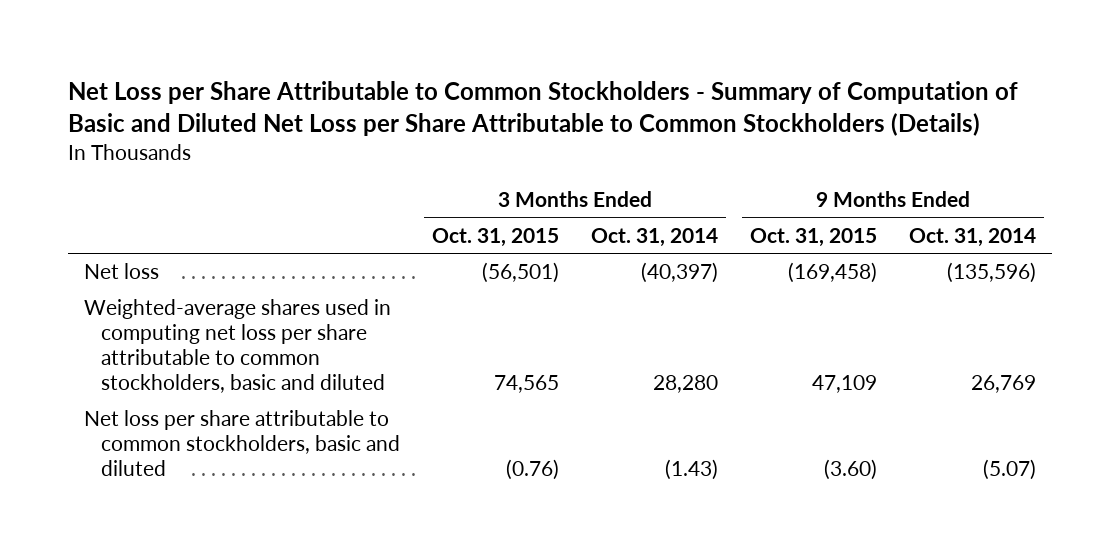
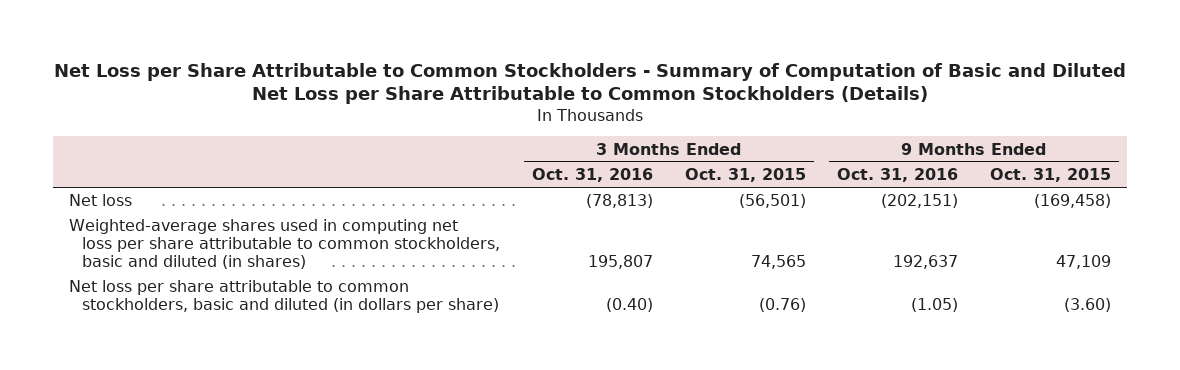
[591,227,719,247] Oct. 31, 2014 -> none
[909,227,1037,247] Oct. 31, 2014 -> none
none -> [531,167,653,182] Oct. 31, 2016
none -> [837,167,959,182] Oct. 31, 2016
[84,299,392,394] Weighted-average shares used in computing net loss per share attributable to common stockholders, basic and diluted -> [68,219,501,269] Weighted-average shares used in computing net loss per share attributable to common stockholders, basic and diluted (in shares)
[84,410,401,477] Net loss per share attributable to common stockholders, basic and diluted -> [68,280,500,314] Net loss per share attributable to common stockholders, basic and diluted (in dollars per share)

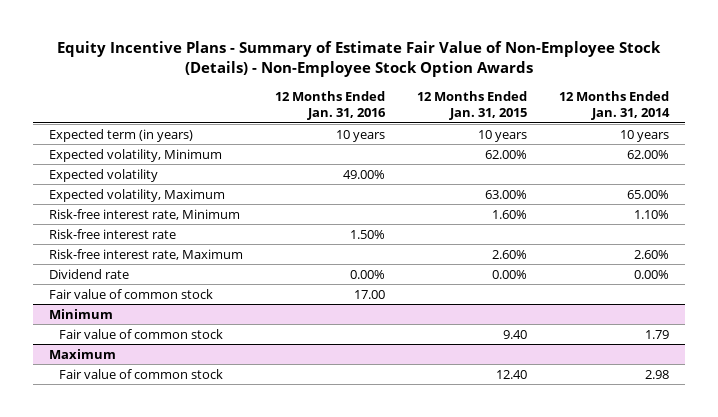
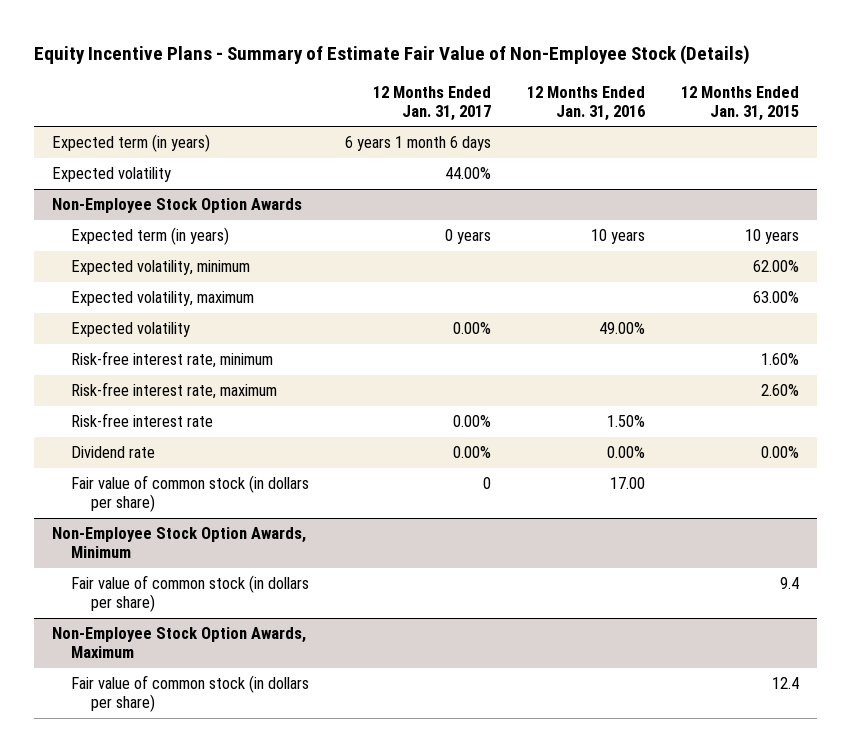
[56,41,661,78] Equity Incentive Plans - Summary of Estimate Fair Value of Non-Employee Stock (Details) - Non-Employee Stock Option Awards -> [34,44,751,65] Equity Incentive Plans - Summary of Estimate Fair Value of Non-Employee Stock (Details)
[558,90,670,121] 12 Months Ended Jan. 31, 2014 -> none
none -> [373,85,492,121] 12 Months Ended Jan. 31, 2017
none -> [52,134,211,153] Expected term (in years)
none -> [52,167,172,183] Expected volatility
none -> [52,198,303,214] Non-Employee Stock Option Awards
[48,148,222,162] Expected volatility, Minimum -> [71,260,251,276] Expected volatility, minimum
none -> [71,291,255,307] Expected volatility, maximum
[48,188,225,202] Expected volatility, Maximum -> none
[48,208,240,220] Risk-free interest rate, Minimum -> [71,351,274,369] Risk-free interest rate, minimum
none -> [71,382,278,400] Risk-free interest rate, maximum
[48,248,243,260] Risk-free interest rate, Maximum -> none
[48,308,113,319] Minimum -> none
[48,348,116,359] Maximum -> none
[48,288,213,299] Fair value of common stock -> [71,475,310,513] Fair value of common stock (in dollars per share)
none -> [52,527,307,559] Non-Employee Stock Option Awards, Minimum
[59,328,224,339] Fair value of common stock -> [71,575,310,613] Fair value of common stock (in dollars per share)
[502,329,527,339] 9.40 -> [780,577,800,590] 9.4
none -> [52,627,307,659] Non-Employee Stock Option Awards, Maximum
[59,368,224,379] Fair value of common stock -> [71,675,310,713] Fair value of common stock (in dollars per share)
[495,369,527,379] 12.40 -> [772,677,800,690] 12.4

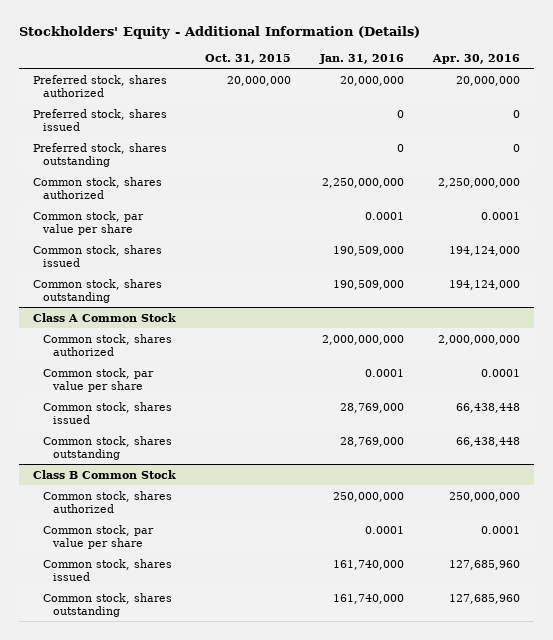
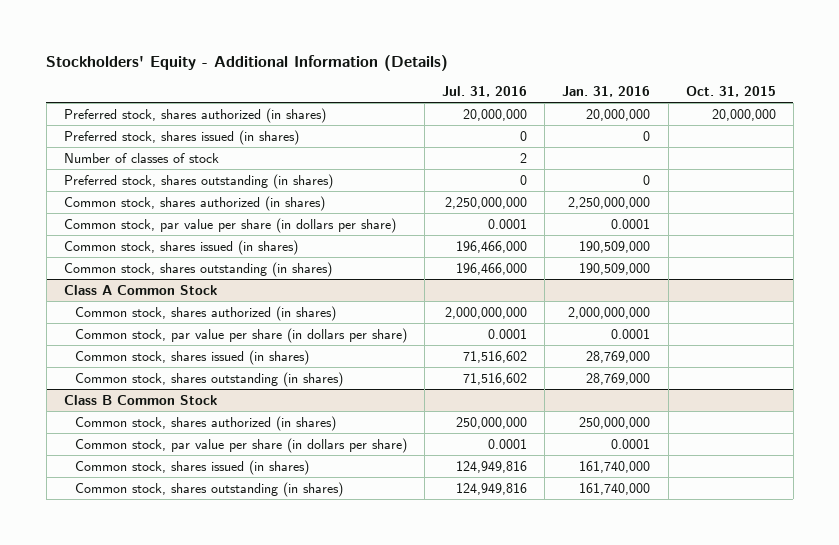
[431,54,520,65] Apr. 30, 2016 -> none
none -> [442,85,528,97] Jul. 31, 2016
[33,74,168,97] Preferred stock, shares authorized -> [63,107,326,123] Preferred stock, shares authorized (in shares)
[33,108,168,131] Preferred stock, shares issued -> [63,129,299,145] Preferred stock, shares issued (in shares)
none -> [63,152,219,163] Number of classes of stock
[33,142,168,167] Preferred stock, shares outstanding -> [63,173,333,189] Preferred stock, shares outstanding (in shares)
[33,176,163,199] Common stock, shares authorized -> [63,195,325,211] Common stock, shares authorized (in shares)
[33,210,145,235] Common stock, par value per share -> [63,217,396,233] Common stock, par value per share (in dollars per share)
[33,244,163,267] Common stock, shares issued -> [63,239,298,255] Common stock, shares issued (in shares)
[33,278,163,303] Common stock, shares outstanding -> [63,261,332,277] Common stock, shares outstanding (in shares)
[43,333,173,356] Common stock, shares authorized -> [75,305,337,321] Common stock, shares authorized (in shares)
[43,367,155,392] Common stock, par value per share -> [75,327,408,343] Common stock, par value per share (in dollars per share)
[43,401,173,424] Common stock, shares issued -> [75,349,310,365] Common stock, shares issued (in shares)
[43,435,173,460] Common stock, shares outstanding -> [75,371,344,387] Common stock, shares outstanding (in shares)
[43,490,173,513] Common stock, shares authorized -> [75,415,337,431] Common stock, shares authorized (in shares)
[43,524,155,549] Common stock, par value per share -> [75,437,408,453] Common stock, par value per share (in dollars per share)
[43,558,173,581] Common stock, shares issued -> [75,459,310,475] Common stock, shares issued (in shares)
[43,592,173,617] Common stock, shares outstanding -> [75,481,344,497] Common stock, shares outstanding (in shares)

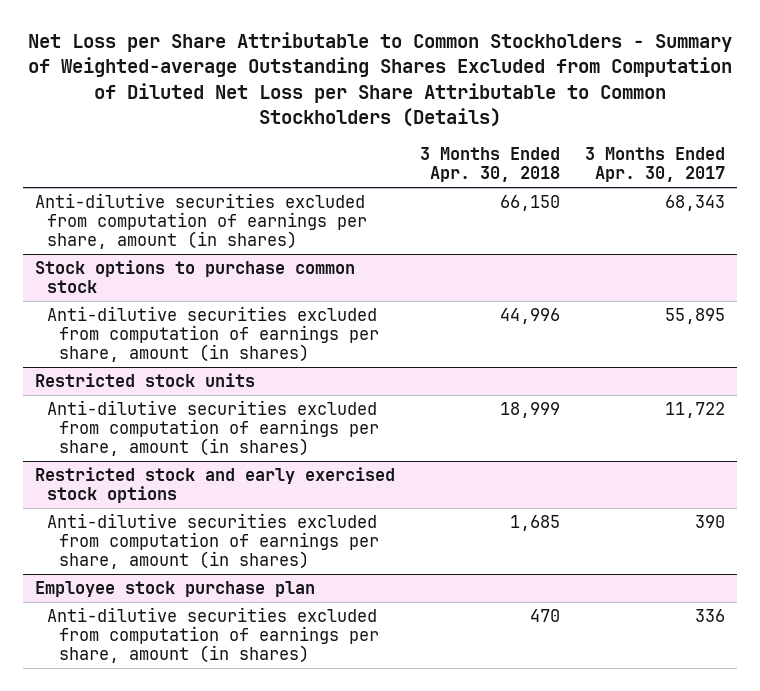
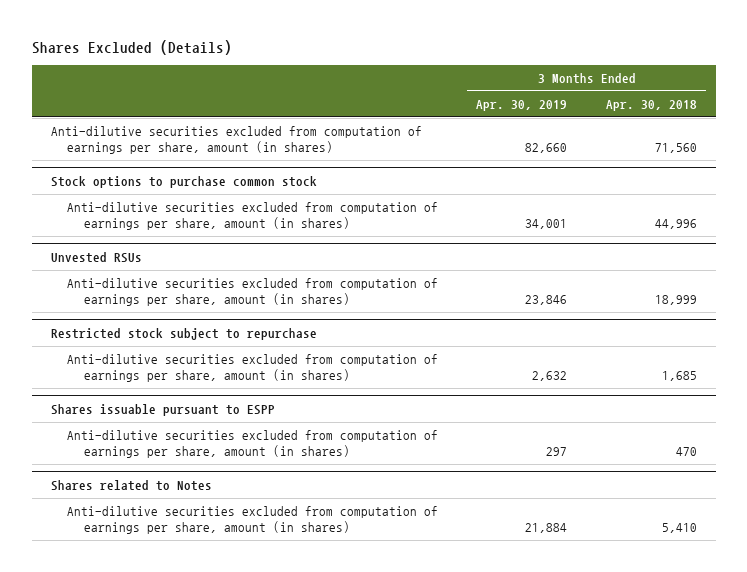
[27,31,732,127] Net Loss per Share Attributable to Common Stockholders - Summary of Weighted-average Outstanding Shares Excluded from Computation of Diluted Net Loss per Share Attributable to Common Stockholders (Details) -> [31,39,232,55] Shares Excluded (Details)
[584,147,725,183] 3 Months Ended Apr. 30, 2017 -> none
none -> [476,100,568,112] Apr. 30, 2019
[499,195,560,212] 66,150 -> [654,142,697,153] 71,560
[34,373,255,388] Restricted stock units -> [50,252,142,264] Unvested RSUs
[34,467,395,504] Restricted stock and early exercised stock options -> [50,328,317,341] Restricted stock subject to repurchase
[34,581,315,598] Employee stock purchase plan -> none
none -> [50,404,275,417] Shares issuable pursuant to ESPP
none -> [50,480,212,492] Shares related to Notes
none -> [67,506,439,534] Anti-dilutive securities excluded from computation of earnings per share, amount (in shares)

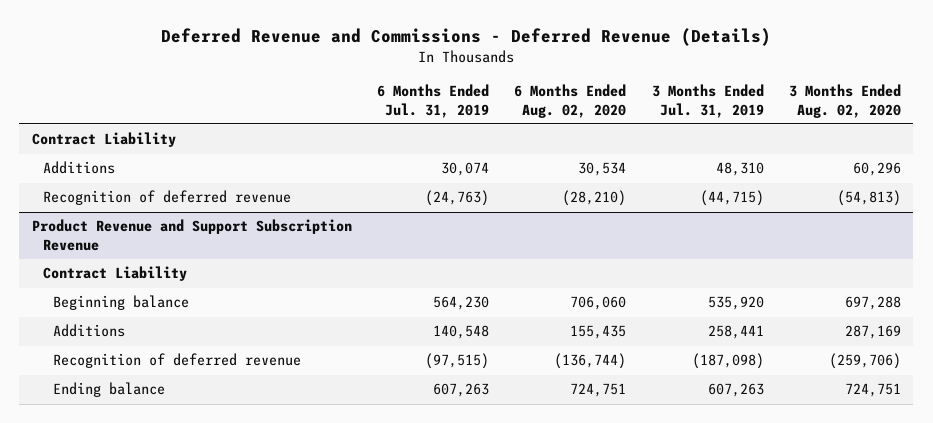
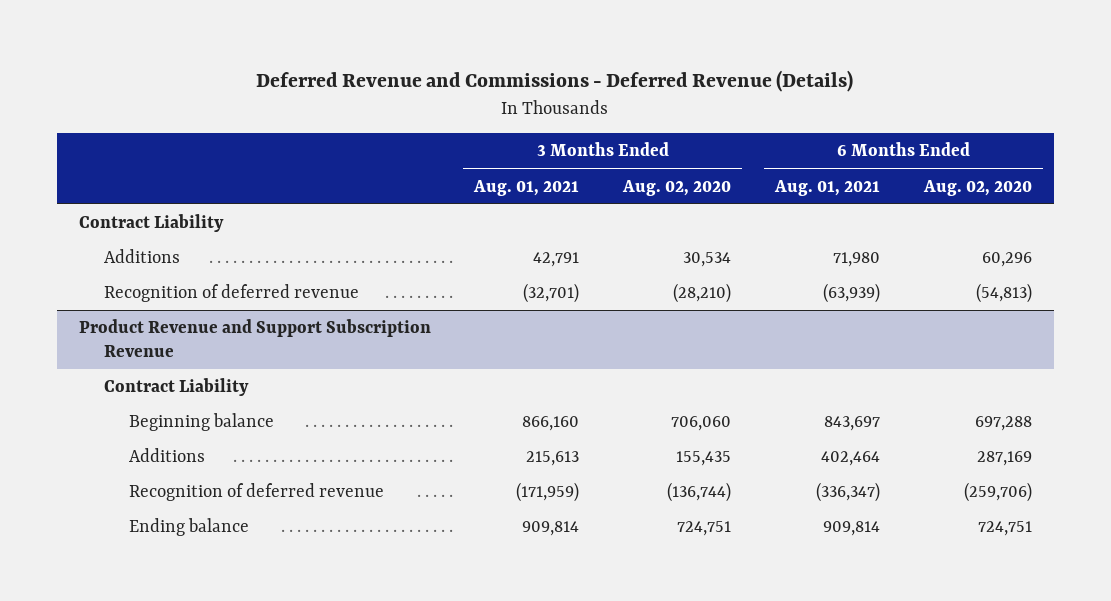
[377,84,490,118] 6 Months Ended Jul. 31, 2019 -> none
[651,84,764,118] 3 Months Ended Jul. 31, 2019 -> none
none -> [473,179,580,196] Aug. 01, 2021
none -> [774,179,881,196] Aug. 01, 2021
[578,162,627,177] 30,534 -> [982,252,1033,268] 60,296
[852,162,901,177] 60,296 -> [683,252,732,268] 30,534
[562,190,627,207] (28,210) -> [976,283,1033,304] (54,813)
[836,190,901,207] (54,813) -> [673,283,732,304] (28,210)
[570,296,627,311] 706,060 -> [975,416,1033,432] 697,288
[844,296,901,311] 697,288 -> [671,416,732,432] 706,060
[570,325,627,340] 155,435 -> [977,451,1033,467] 287,169
[844,325,901,340] 287,169 -> [676,451,732,467] 155,435
[554,353,627,370] (136,744) -> [964,482,1033,503] (259,706)
[828,353,901,370] (259,706) -> [667,482,732,503] (136,744)

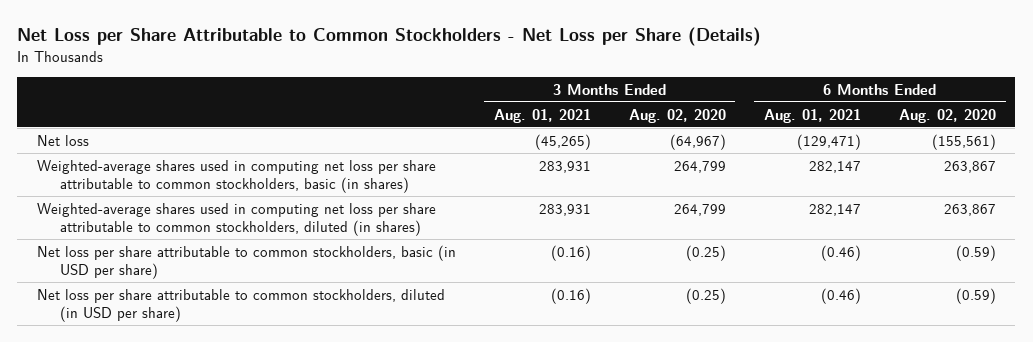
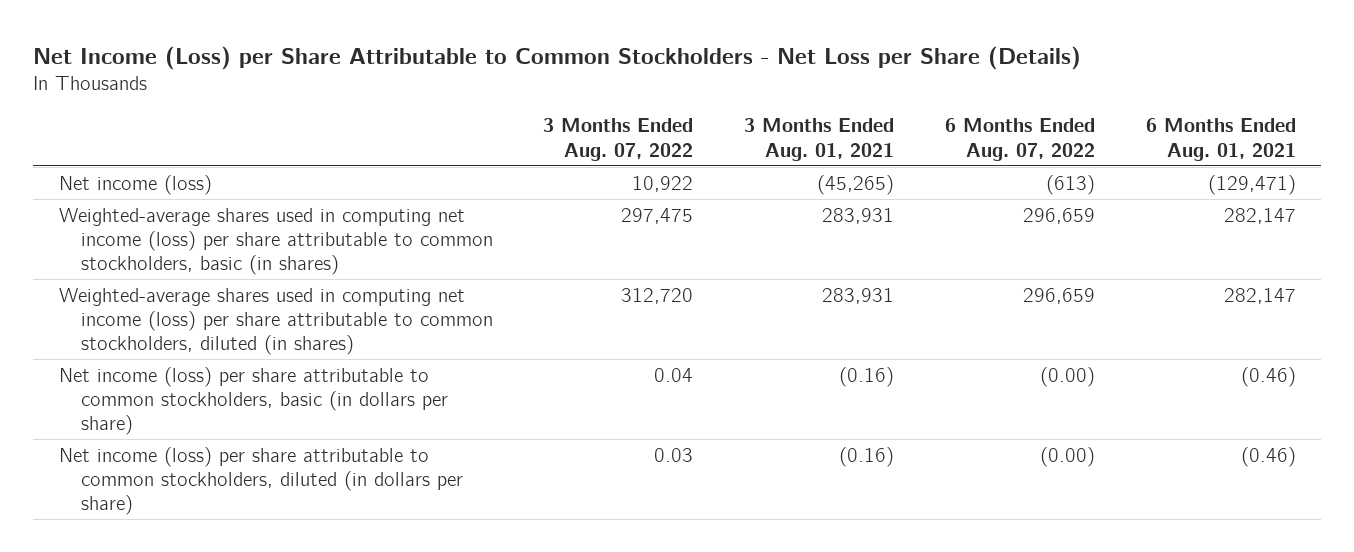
[17,27,762,47] Net Loss per Share Attributable to Common Stockholders - Net Loss per Share (Details) -> [33,45,1082,70] Net Income (Loss) per Share Attributable to Common Stockholders - Net Loss per Share (Details)
[628,108,726,123] Aug. 02, 2020 -> none
[899,108,997,123] Aug. 02, 2020 -> none
none -> [543,118,694,161] 3 Months Ended Aug. 07, 2022
none -> [944,118,1095,161] 6 Months Ended Aug. 07, 2022
[36,134,89,146] Net loss -> [58,174,212,195] Net income (loss)
[36,159,436,194] Weighted-average shares used in computing net loss per share attributable to common stockholders, basic (in shares) -> [58,207,493,276] Weighted-average shares used in computing net income (loss) per share attributable to common stockholders, basic (in shares)
[36,202,436,237] Weighted-average shares used in computing net loss per share attributable to common stockholders, diluted (in shares) -> [58,287,493,356] Weighted-average shares used in computing net income (loss) per share attributable to common stockholders, diluted (in shares)
[36,244,456,280] Net loss per share attributable to common stockholders, basic (in USD per share) -> [58,366,448,436] Net income (loss) per share attributable to common stockholders, basic (in dollars per share)
[36,288,445,323] Net loss per share attributable to common stockholders, diluted (in USD per share) -> [58,446,463,516] Net income (loss) per share attributable to common stockholders, diluted (in dollars per share)

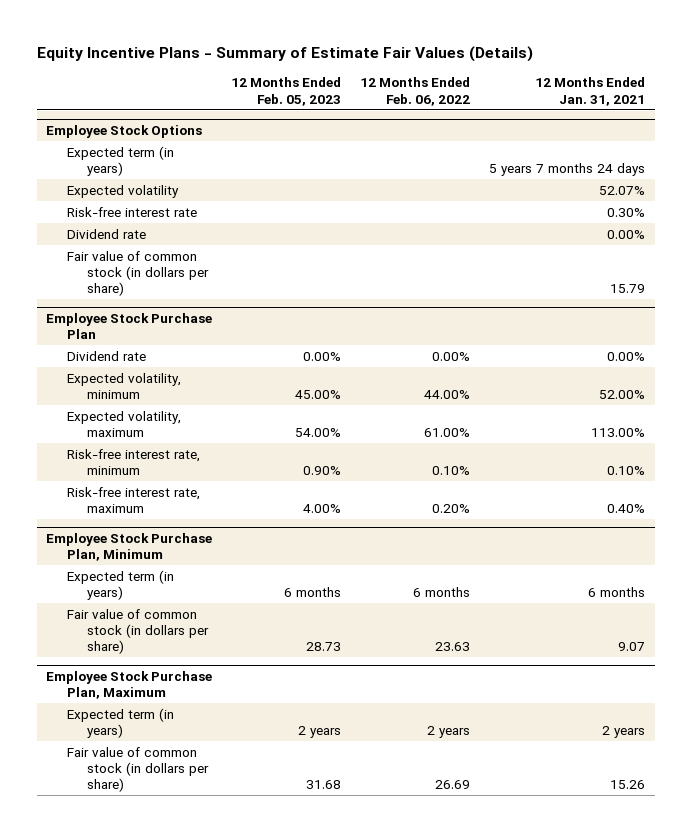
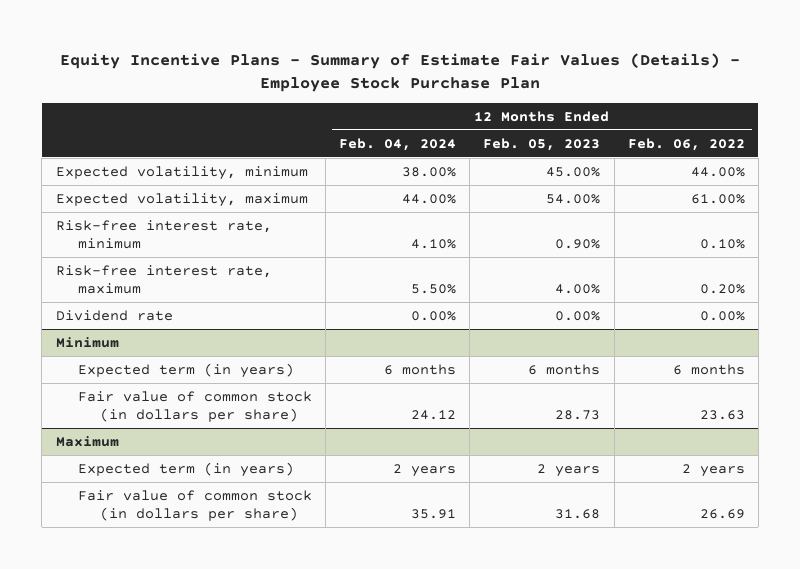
[36,45,533,62] Equity Incentive Plans - Summary of Estimate Fair Values (Details) -> [60,52,741,93] Equity Incentive Plans - Summary of Estimate Fair Values (Details) - Employee Stock Purchase Plan
[535,77,646,106] 12 Months Ended Jan. 31, 2021 -> none
none -> [339,137,457,151] Feb. 04, 2024
[46,124,203,138] Employee Stock Options -> none
[66,145,174,177] Expected term (in years) -> none
[66,184,179,198] Expected volatility -> none
[66,206,197,217] Risk-free interest rate -> none
[66,228,146,239] Dividend rate -> none
[66,250,210,297] Fair value of common stock (in dollars per share) -> none
[46,312,213,340] Employee Stock Purchase Plan -> none
[66,350,146,361] Dividend rate -> none
[46,532,213,562] Employee Stock Purchase Plan, Minimum -> none
none -> [55,309,173,321] Dividend rate
none -> [55,336,119,348] Minimum
[46,670,213,700] Employee Stock Purchase Plan, Maximum -> none
none -> [55,435,119,447] Maximum

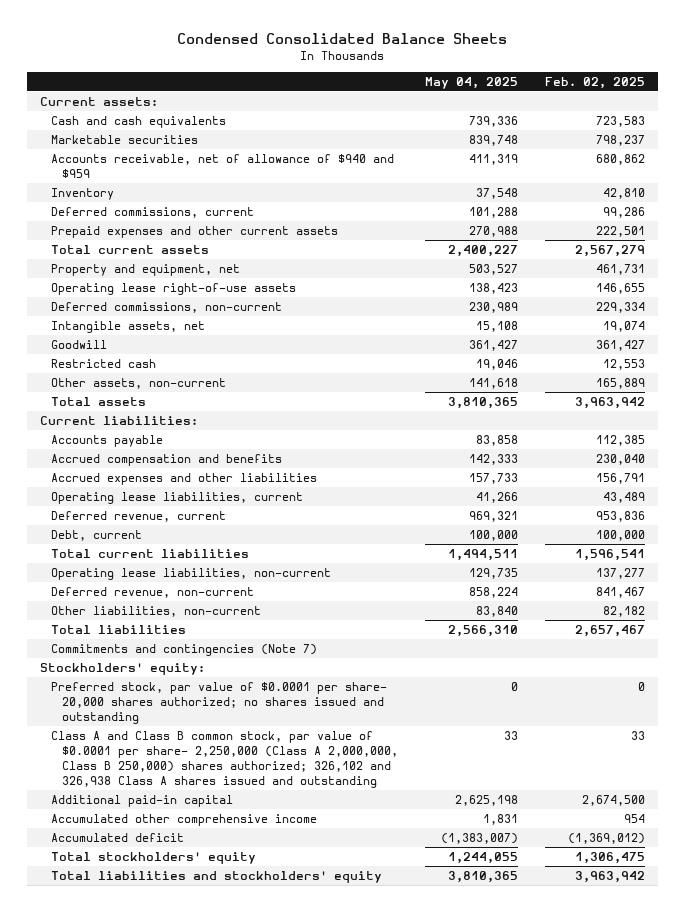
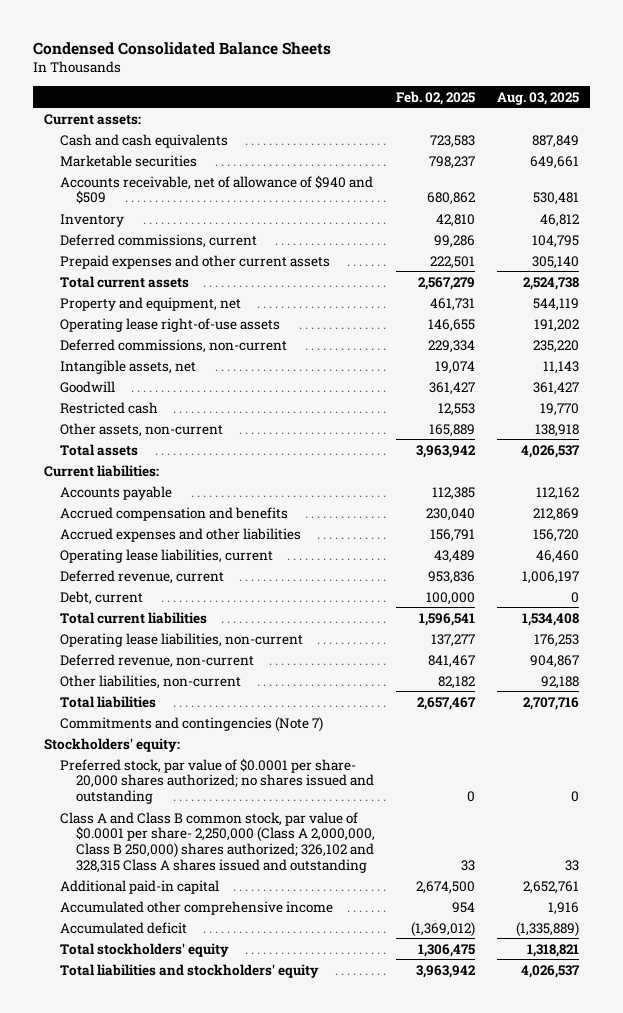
[424,76,518,89] May 04, 2025 -> none
none -> [496,91,579,105] Aug. 03, 2025
[51,154,395,178] Accounts receivable, net of allowance of $940 and $959 -> [60,174,374,205] Accounts receivable, net of allowance of $940 and $509
[51,731,399,788] Class A and Class B common stock, par value of $0.0001 per share- 2,250,000 (Class A 2,000,000, Class B 250,000) shares authorized; 326,102 and 326,938 Class A shares issued and outstanding -> [60,811,376,873] Class A and Class B common stock, par value of $0.0001 per share- 2,250,000 (Class A 2,000,000, Class B 250,000) shares authorized; 326,102 and 328,315 Class A shares issued and outstanding

